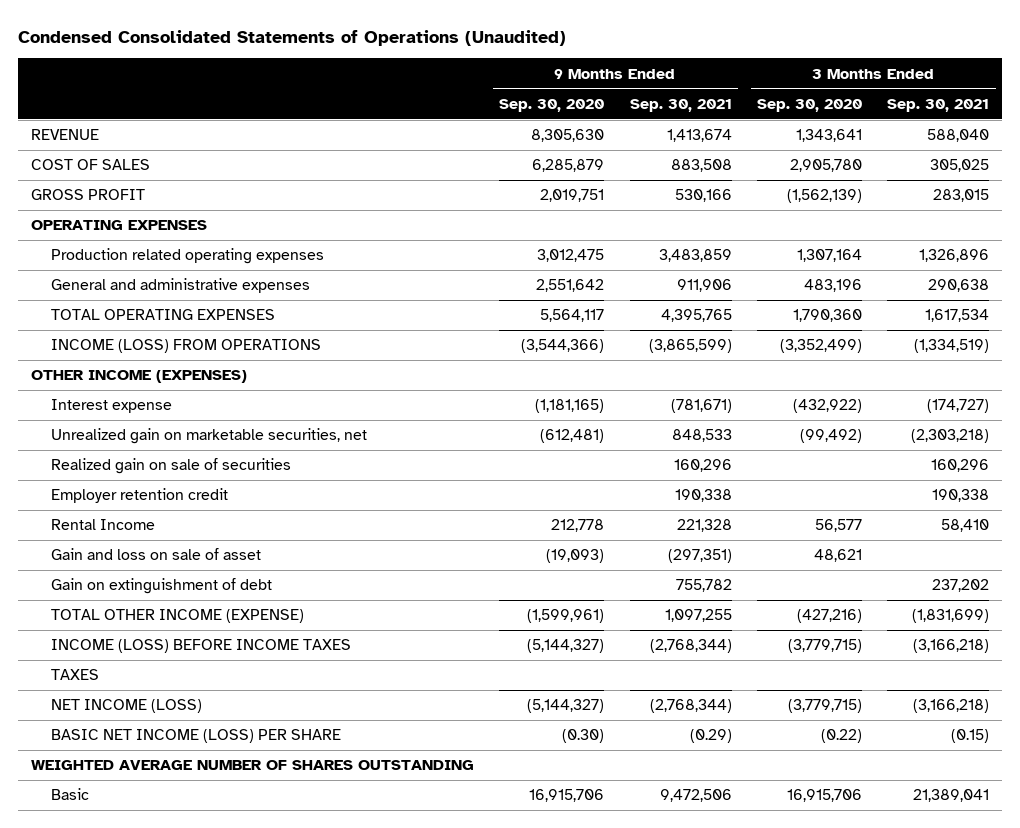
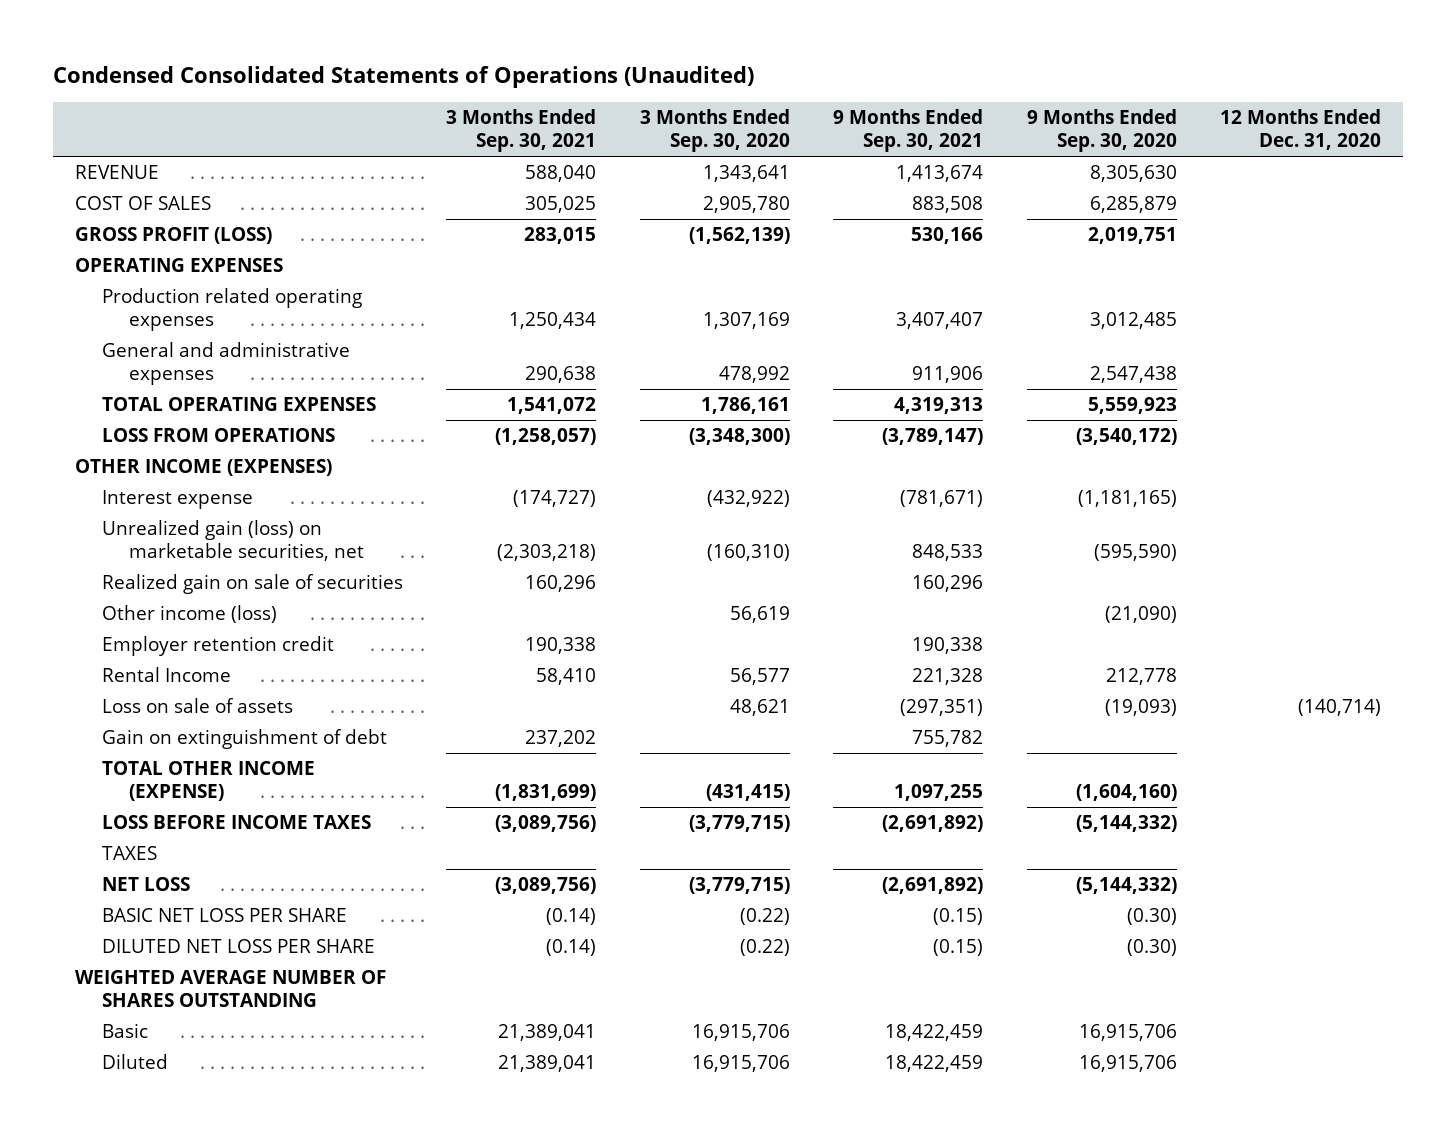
none -> [1220,109,1382,151] 12 Months Ended Dec. 31, 2020
[30,189,145,201] GROSS PROFIT -> [74,227,272,245] GROSS PROFIT (LOSS)
[537,249,605,263] 3,012,475 -> [1089,312,1177,330] 3,012,485
[658,249,732,263] 3,483,859 -> [896,312,984,330] 3,407,407
[796,249,862,263] 1,307,164 -> [702,312,790,330] 1,307,169
[919,249,990,263] 1,326,896 -> [509,312,597,330] 1,250,434
[536,279,605,293] 2,551,642 -> [1089,366,1177,384] 2,547,438
[803,279,862,293] 483,196 -> [718,366,790,384] 478,992
[540,309,605,323] 5,564,117 -> [1087,397,1177,415] 5,559,923
[660,309,732,323] 4,395,765 -> [894,397,984,415] 4,319,313
[792,309,862,323] 1,790,360 -> [700,397,790,415] 1,786,161
[925,309,990,323] 1,617,534 -> [507,397,597,415] 1,541,072
[50,339,321,354] INCOME (LOSS) FROM OPERATIONS -> [101,428,335,443] LOSS FROM OPERATIONS
[521,339,605,354] (3,544,366) -> [1075,428,1177,446] (3,540,172)
[648,339,732,354] (3,865,599) -> [882,428,984,446] (3,789,147)
[779,339,862,354] (3,352,499) -> [688,428,790,446] (3,348,300)
[914,339,990,354] (1,334,519) -> [495,428,597,446] (1,258,057)
[50,428,367,445] Unrealized gain on marketable securities, net -> [101,520,364,562] Unrealized gain (loss) on marketable securities, net
[540,429,605,444] (612,481) -> [1093,544,1177,562] (595,590)
[799,429,862,444] (99,492) -> [706,544,790,562] (160,310)
none -> [101,605,277,624] Other income (loss)
[50,548,261,561] Gain and loss on sale of asset -> [101,698,293,714] Loss on sale of assets
[527,609,605,624] (1,599,961) -> [1075,784,1177,802] (1,604,160)
[796,609,862,624] (427,216) -> [705,784,790,802] (431,415)
[50,639,351,654] INCOME (LOSS) BEFORE INCOME TAXES -> [101,815,371,830] LOSS BEFORE INCOME TAXES
[527,639,605,654] (5,144,327) -> [1075,815,1177,833] (5,144,332)
[649,639,732,654] (2,768,344) -> [882,815,984,833] (2,691,892)
[913,639,990,654] (3,166,218) -> [495,815,597,833] (3,089,756)
[50,699,202,714] NET INCOME (LOSS) -> [101,877,190,892] NET LOSS
[527,699,605,714] (5,144,327) -> [1075,877,1177,895] (5,144,332)
[649,699,732,714] (2,768,344) -> [882,877,984,895] (2,691,892)
[913,699,990,714] (3,166,218) -> [495,877,597,895] (3,089,756)
[50,729,341,744] BASIC NET INCOME (LOSS) PER SHARE -> [101,908,347,923] BASIC NET LOSS PER SHARE
[689,729,732,744] (0.29) -> [933,908,984,926] (0.15)
[951,729,990,744] (0.15) -> [546,908,597,926] (0.14)
none -> [101,939,375,954] DILUTED NET LOSS PER SHARE
[659,789,732,803] 9,472,506 -> [885,1024,984,1042] 18,422,459
none -> [101,1054,168,1070] Diluted

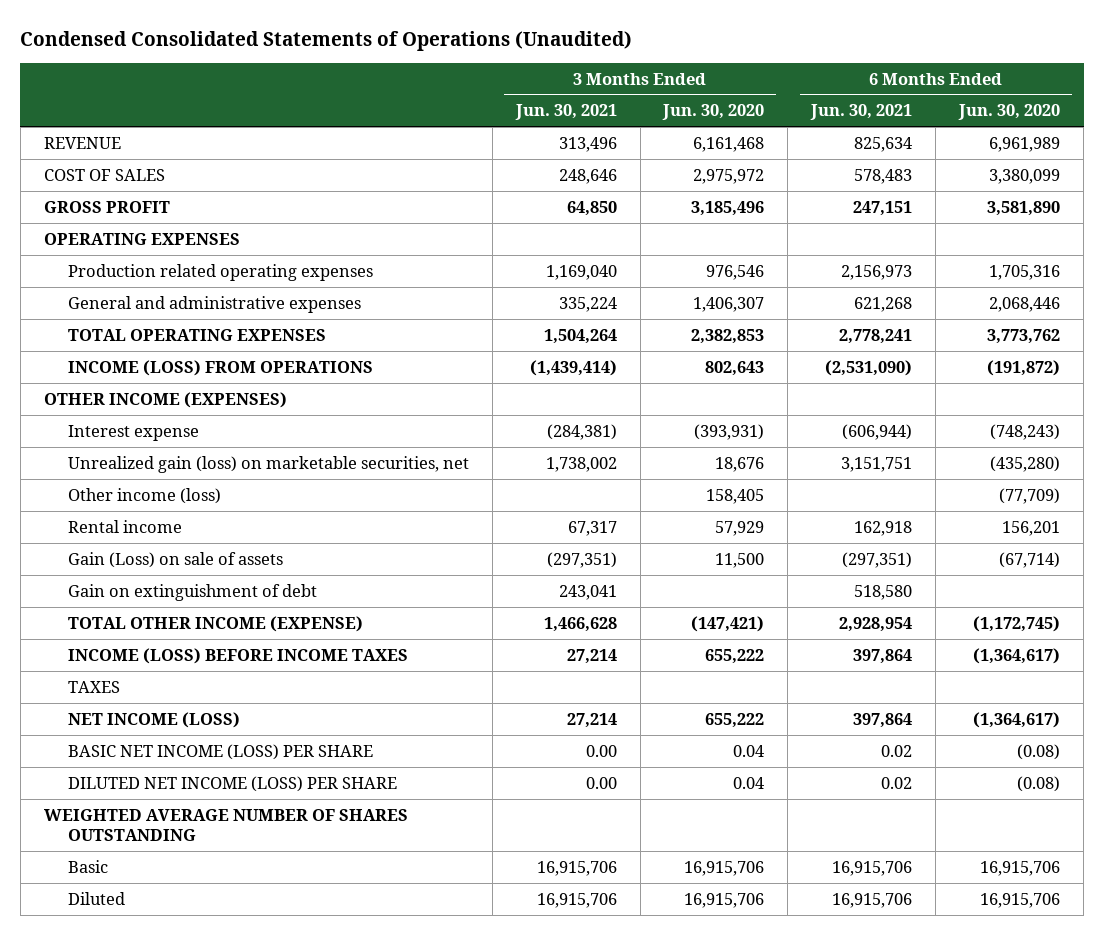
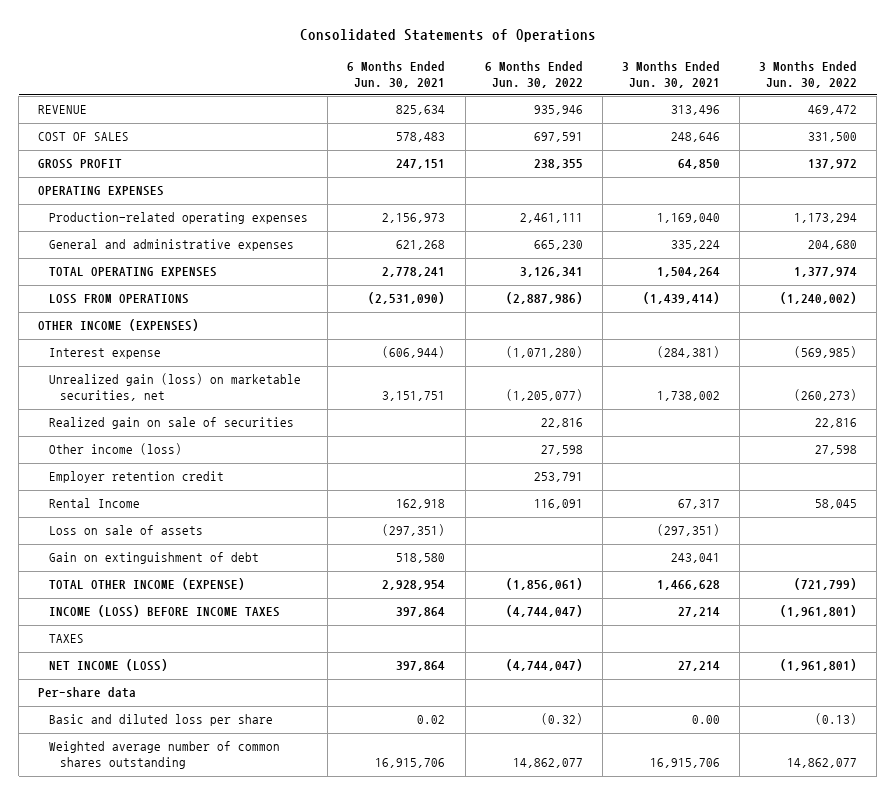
[20,31,633,52] Condensed Consolidated Statements of Operations (Unaudited) -> [299,28,596,42] Consolidated Statements of Operations
[662,104,765,121] Jun. 30, 2020 -> none
[958,104,1061,121] Jun. 30, 2020 -> none
none -> [484,60,583,88] 6 Months Ended Jun. 30, 2022
none -> [759,60,858,88] 3 Months Ended Jun. 30, 2022
[67,263,373,281] Production related operating expenses -> [49,212,309,225] Production-related operating expenses
[67,359,373,376] INCOME (LOSS) FROM OPERATIONS -> [49,294,190,305] LOSS FROM OPERATIONS
none -> [49,417,295,430] Realized gain on sale of securities
none -> [49,471,225,484] Employer retention credit
[67,519,182,533] Rental income -> [49,498,141,509] Rental Income
[67,551,283,568] Gain (Loss) on sale of assets -> [49,525,204,536] Loss on sale of assets
[67,775,397,792] DILUTED NET INCOME (LOSS) PER SHARE -> none
[43,808,408,841] WEIGHTED AVERAGE NUMBER OF SHARES OUTSTANDING -> none
[67,891,125,905] Diluted -> none
none -> [38,687,137,699] Per-share data
[67,743,373,760] BASIC NET INCOME (LOSS) PER SHARE -> [49,714,274,727] Basic and diluted loss per share
[67,859,108,873] Basic -> [49,741,281,770] Weighted average number of common shares outstanding

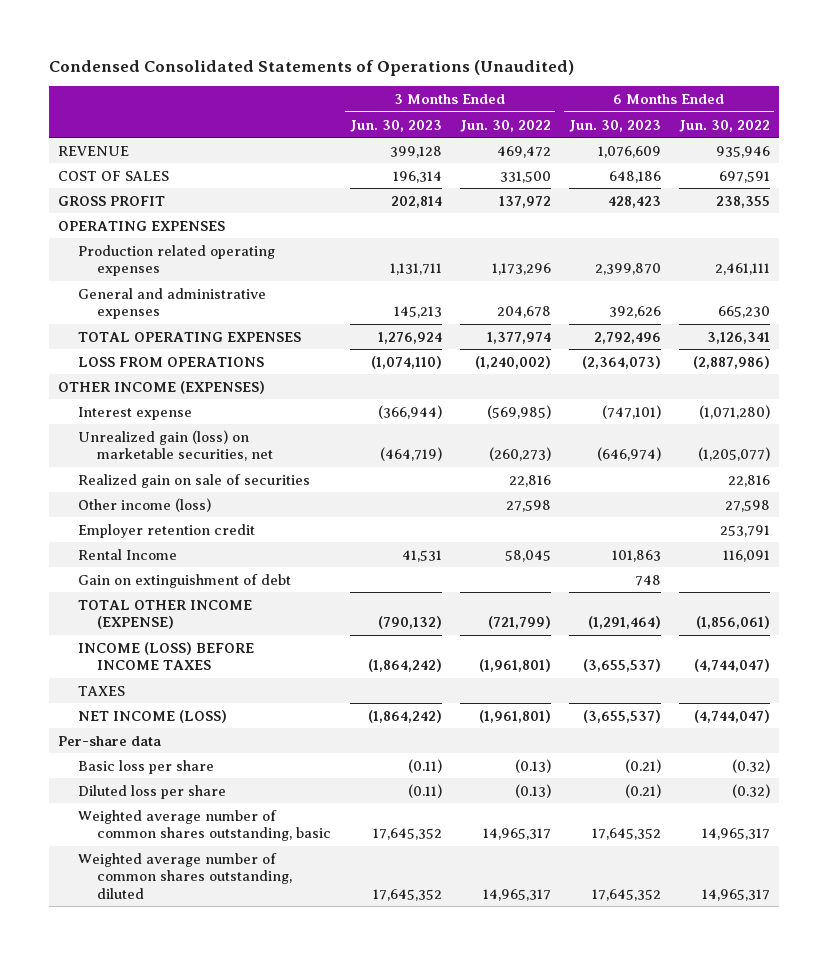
[299,28,596,42] Consolidated Statements of Operations -> [48,59,574,76] Condensed Consolidated Statements of Operations (Unaudited)
[347,60,446,88] 6 Months Ended Jun. 30, 2021 -> none
[622,60,721,88] 3 Months Ended Jun. 30, 2021 -> none
none -> [349,119,442,132] Jun. 30, 2023
none -> [568,119,661,132] Jun. 30, 2023
[49,212,309,225] Production-related operating expenses -> [77,244,275,277] Production related operating expenses
[794,213,858,224] 1,173,294 -> [491,263,551,276] 1,173,296
[808,240,858,251] 204,680 -> [496,306,551,319] 204,678
[49,525,204,536] Loss on sale of assets -> none
[49,714,274,727] Basic and diluted loss per share -> [77,759,214,774] Basic loss per share
none -> [77,784,226,799] Diluted loss per share
[49,741,281,770] Weighted average number of common shares outstanding -> [77,809,332,842] Weighted average number of common shares outstanding, basic
[512,758,583,769] 14,862,077 -> [701,828,770,841] 14,965,317
[787,758,858,769] 14,862,077 -> [482,828,551,841] 14,965,317
none -> [77,852,293,899] Weighted average number of common shares outstanding, diluted

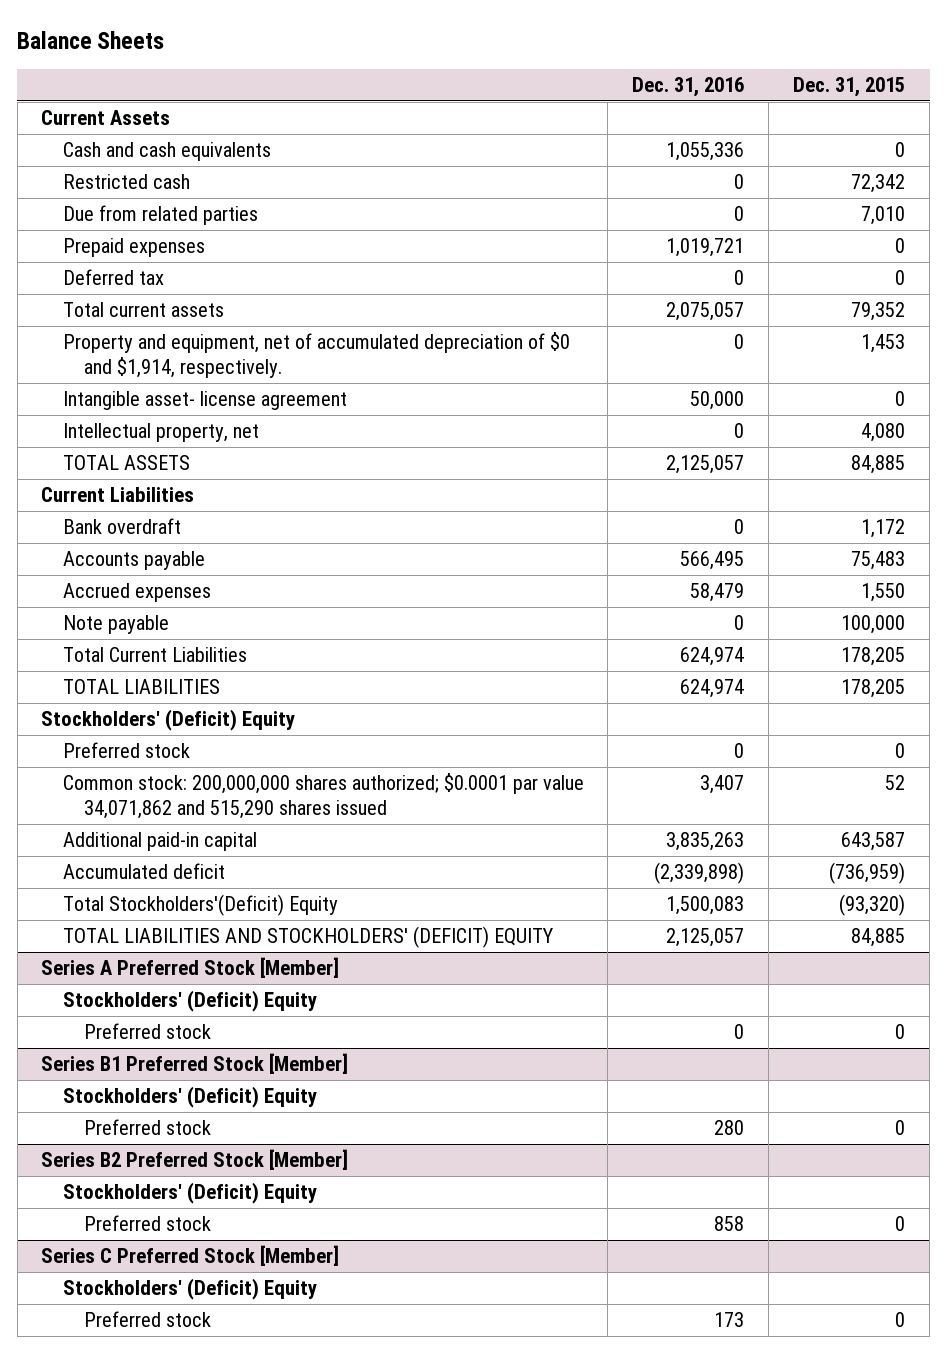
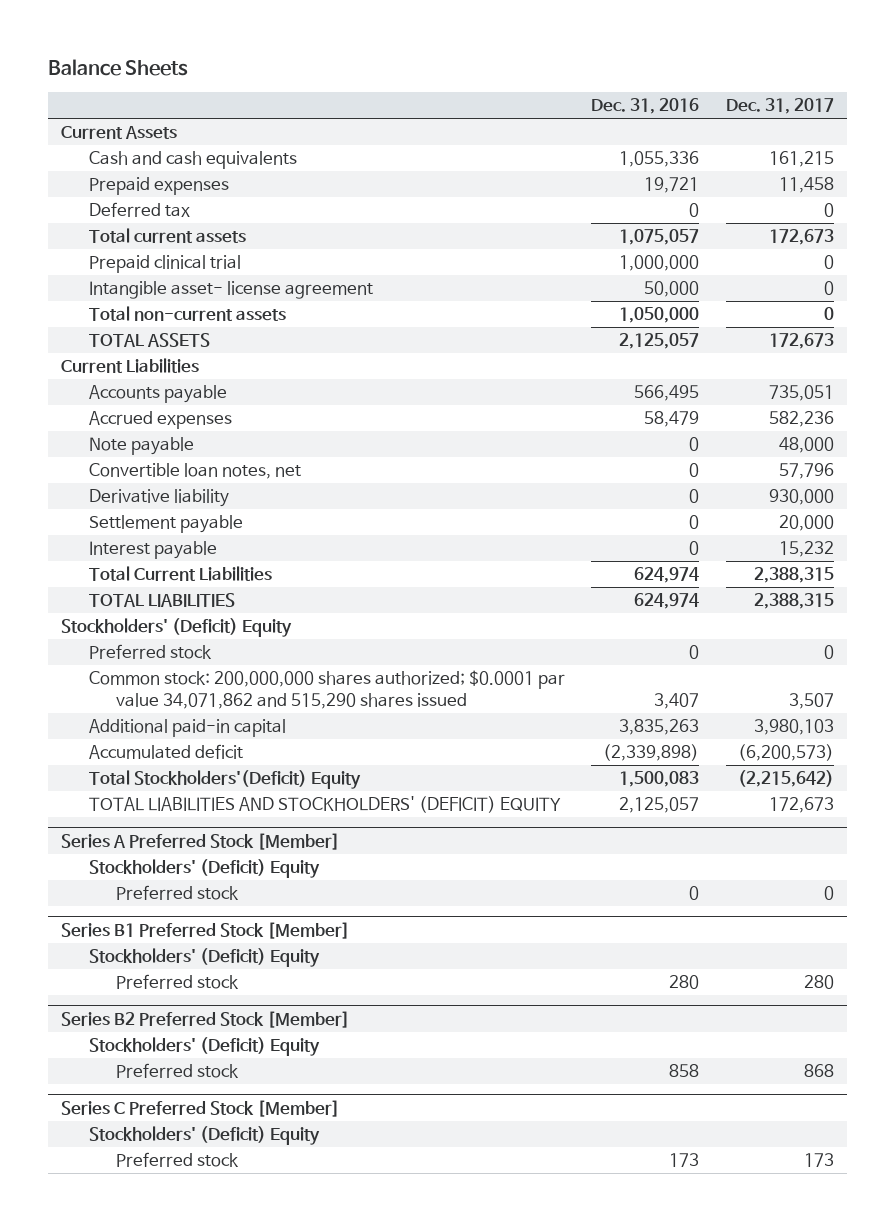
[793,77,906,98] Dec. 31, 2015 -> none
none -> [725,98,834,115] Dec. 31, 2017
[62,174,190,190] Restricted cash -> none
[62,205,258,226] Due from related parties -> none
[666,238,745,258] 1,019,721 -> [644,177,700,194] 19,721
[62,332,570,379] Property and equipment, net of accumulated depreciation of $0 and $1,914, respectively. -> none
[666,302,745,322] 2,075,057 -> [619,229,700,246] 1,075,057
none -> [88,255,241,274] Prepaid clinical trial
[62,423,259,443] Intellectual property, net -> none
none -> [88,306,286,322] Total non-current assets
[62,518,181,535] Bank overdraft -> none
none -> [88,463,301,480] Convertible loan notes, net
none -> [88,489,229,508] Derivative liability
none -> [88,515,243,534] Settlement payable
none -> [88,541,217,560] Interest payable

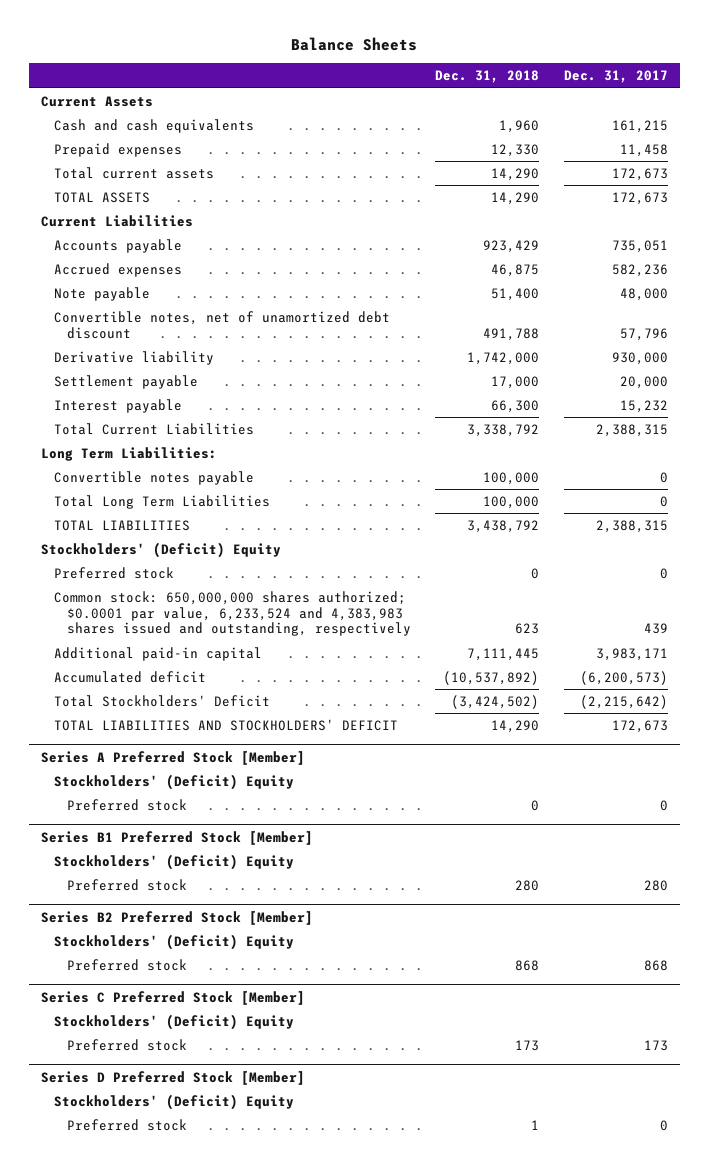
[591,98,700,115] Dec. 31, 2016 -> none
none -> [435,70,540,84] Dec. 31, 2018
[88,202,190,218] Deferred tax -> none
[88,255,241,274] Prepaid clinical trial -> none
[88,281,373,300] Intangible asset- license agreement -> none
[88,306,286,322] Total non-current assets -> none
[88,463,301,480] Convertible loan notes, net -> [53,310,390,339] Convertible notes, net of unamortized debt discount
none -> [40,446,217,461] Long Term Liabilities:
none -> [53,470,254,485] Convertible notes payable
none -> [53,494,270,509] Total Long Term Liabilities
[88,670,565,710] Common stock: 200,000,000 shares authorized; $0.0001 par value 34,071,862 and 515,290 shares issued -> [53,590,411,637] Common stock: 650,000,000 shares authorized; $0.0001 par value, 6,233,524 and 4,383,983 shares issued and outstanding, respectively
[788,693,834,710] 3,507 -> [643,623,668,635] 439
[753,719,834,736] 3,980,103 -> [595,647,668,661] 3,983,171
[88,770,361,790] Total Stockholders'(Deficit) Equity -> [53,694,270,707] Total Stockholders' Deficit
[88,796,561,814] TOTAL LIABILITIES AND STOCKHOLDERS' (DEFICIT) EQUITY -> [53,718,398,731] TOTAL LIABILITIES AND STOCKHOLDERS' DEFICIT
none -> [40,1070,305,1085] Series D Preferred Stock [Member]
none -> [53,1093,294,1110] Stockholders' (Deficit) Equity
none -> [66,1118,187,1131] Preferred stock

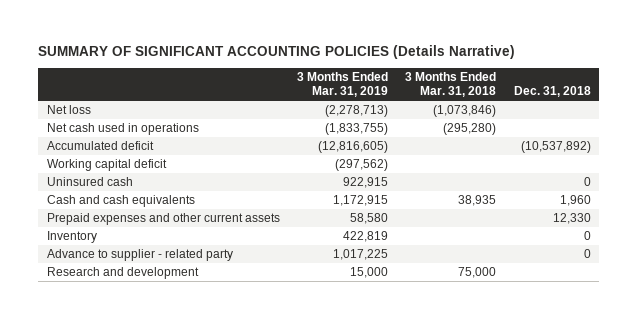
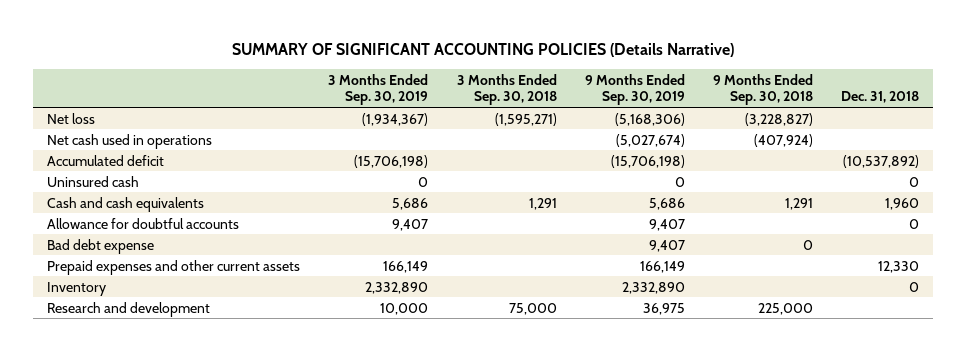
[296,71,388,98] 3 Months Ended Mar. 31, 2019 -> none
[405,71,497,98] 3 Months Ended Mar. 31, 2018 -> none
none -> [328,73,429,106] 3 Months Ended Sep. 30, 2019
none -> [456,73,557,106] 3 Months Ended Sep. 30, 2018
none -> [584,73,685,106] 9 Months Ended Sep. 30, 2019
none -> [712,73,813,106] 9 Months Ended Sep. 30, 2018
[46,158,167,171] Working capital deficit -> none
none -> [47,217,240,229] Allowance for doubtful accounts
none -> [47,238,155,254] Bad debt expense
[46,248,233,261] Advance to supplier - related party -> none

